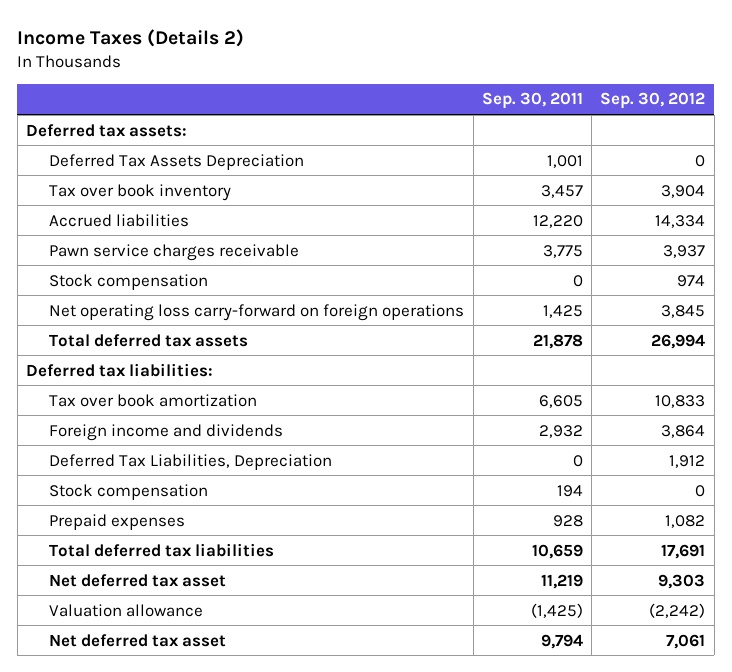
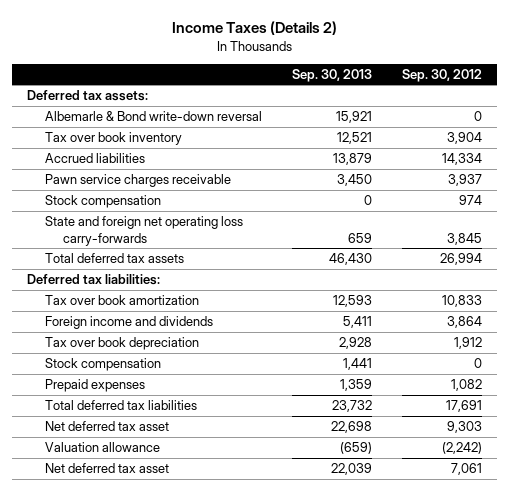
[481,92,583,110] Sep. 30, 2011 -> none
none -> [292,68,373,82] Sep. 30, 2013
[49,153,305,170] Deferred Tax Assets Depreciation -> none
none -> [44,111,262,122] Albemarle & Bond write-down reversal
[49,303,465,321] Net operating loss carry-forward on foreign operations -> [44,216,243,246] State and foreign net operating loss carry-forwards
[49,453,333,470] Deferred Tax Liabilities, Depreciation -> [44,337,199,351] Tax over book depreciation

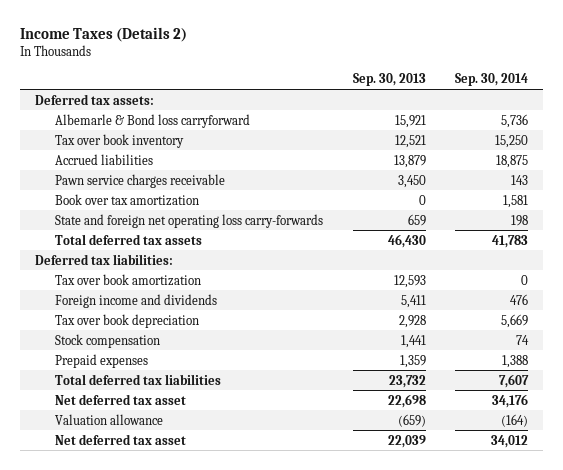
[402,68,483,82] Sep. 30, 2012 -> none
none -> [455,73,529,87] Sep. 30, 2014
[44,111,262,122] Albemarle & Bond write-down reversal -> [54,113,250,128] Albemarle & Bond loss carryforward
[44,195,161,209] Stock compensation -> none
none -> [54,193,199,206] Book over tax amortization

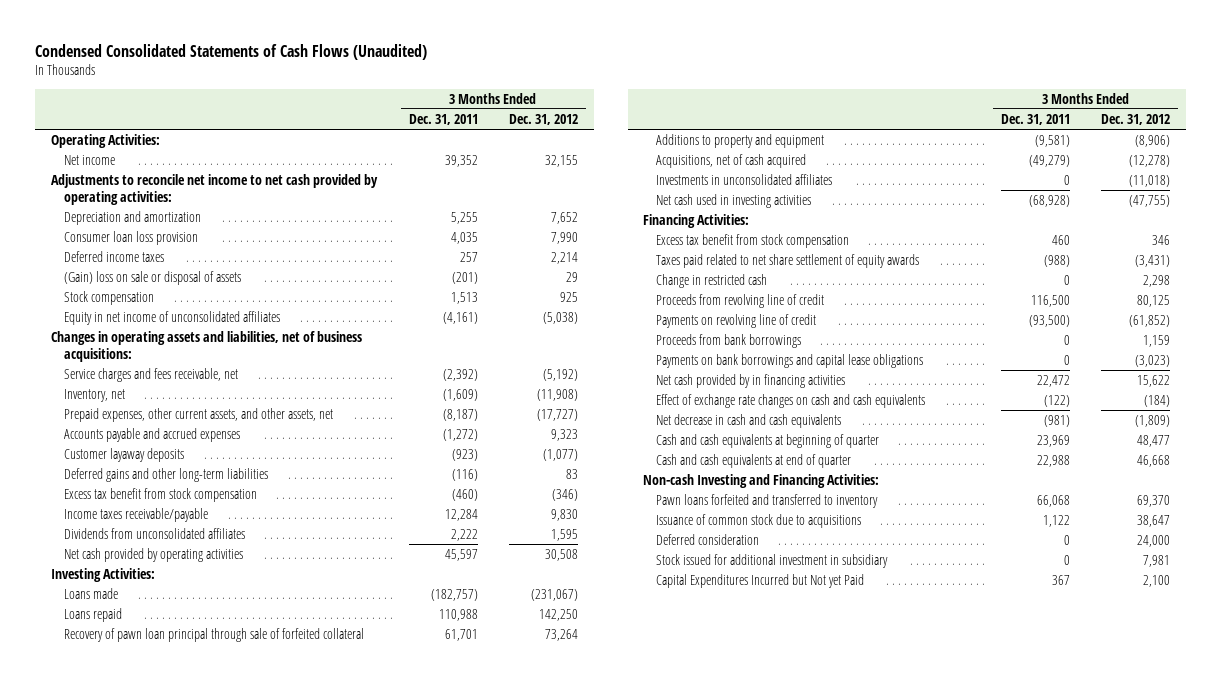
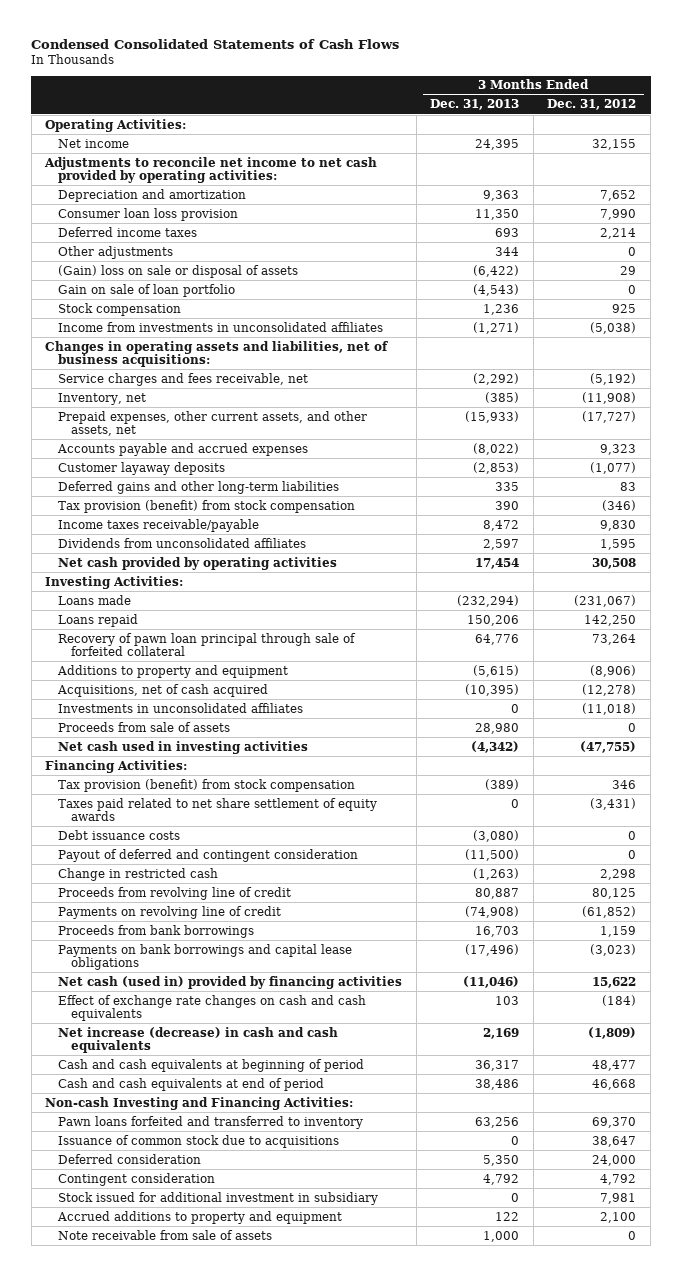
[35,43,428,60] Condensed Consolidated Statements of Cash Flows (Unaudited) -> [31,38,400,49] Condensed Consolidated Statements of Cash Flows
[408,113,478,125] Dec. 31, 2011 -> none
none -> [430,99,520,111] Dec. 31, 2013
none -> [57,245,173,259] Other adjustments
none -> [57,283,235,297] Gain on sale of loan portfolio
[64,311,281,326] Equity in net income of unconsolidated affiliates -> [57,321,383,332] Income from investments in unconsolidated affiliates
[64,488,258,503] Excess tax benefit from stock compensation -> [57,499,355,513] Tax provision (benefit) from stock compensation
none -> [57,721,230,732] Proceeds from sale of assets
[656,234,850,249] Excess tax benefit from stock compensation -> [57,778,355,792] Tax provision (benefit) from stock compensation
none -> [57,829,180,840] Debt issuance costs
none -> [57,848,358,862] Payout of deferred and contingent consideration
[656,374,846,389] Net cash provided by in financing activities -> [57,975,402,989] Net cash (used in) provided by financing activities
[656,414,842,429] Net decrease in cash and cash equivalents -> [57,1026,338,1054] Net increase (decrease) in cash and cash equivalents
[656,434,880,449] Cash and cash equivalents at beginning of quarter -> [57,1058,364,1072] Cash and cash equivalents at beginning of period
[656,454,852,469] Cash and cash equivalents at end of quarter -> [57,1077,324,1091] Cash and cash equivalents at end of period
none -> [57,1172,215,1186] Contingent consideration
[656,574,865,589] Capital Expenditures Incurred but Not yet Paid -> [56,1210,342,1224] Accrued additions to property and equipment
none -> [57,1229,272,1240] Note receivable from sale of assets

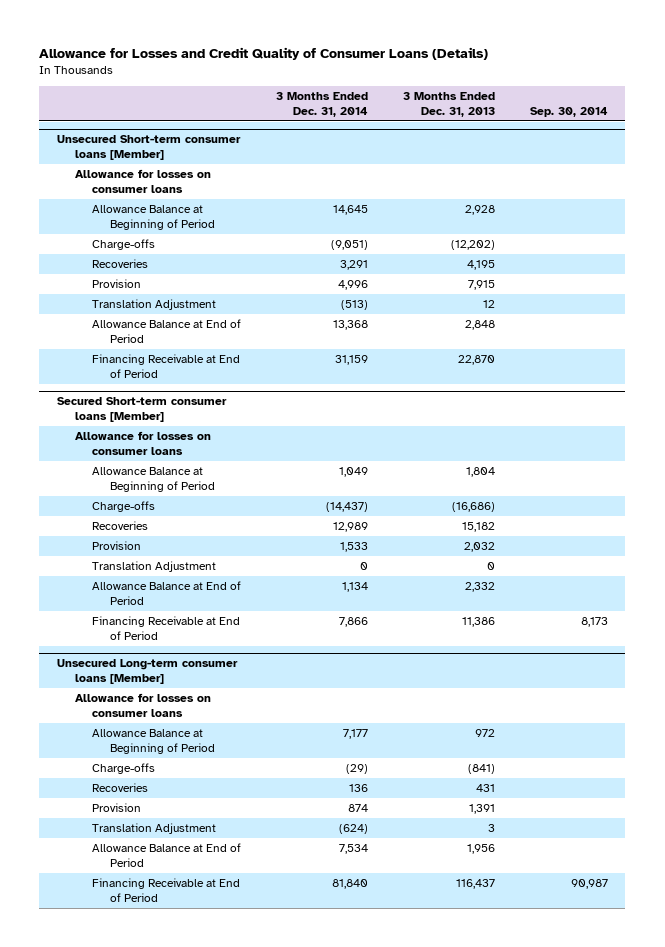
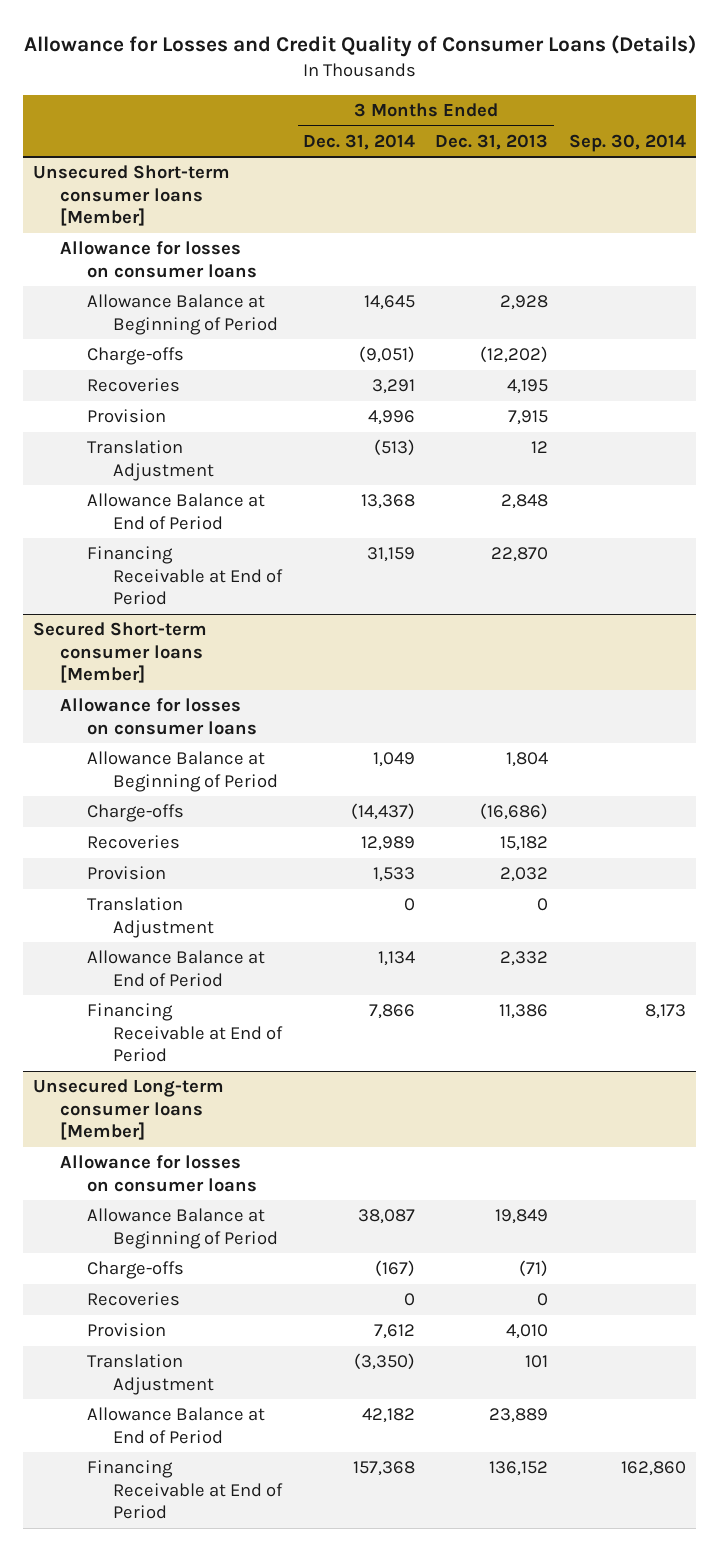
[342,728,368,739] 7,177 -> [357,1209,415,1225] 38,087
[474,728,495,737] 972 -> [495,1209,549,1225] 19,849
[345,763,368,774] (29) -> [374,1260,415,1278] (167)
[467,763,495,774] (841) -> [519,1260,549,1278] (71)
[348,783,368,792] 136 -> [403,1293,415,1307] 0
[475,783,495,792] 431 -> [537,1293,549,1307] 0
[347,803,368,812] 874 -> [373,1324,415,1340] 7,612
[468,803,495,814] 1,391 -> [506,1324,549,1340] 4,010
[338,823,368,834] (624) -> [353,1353,415,1371] (3,350)
[487,823,495,832] 3 -> [525,1355,549,1369] 101
[338,843,368,854] 7,534 -> [361,1408,415,1424] 42,182
[466,843,495,854] 1,956 -> [489,1408,549,1424] 23,889
[331,878,368,889] 81,840 -> [352,1461,415,1477] 157,368
[455,878,495,889] 116,437 -> [489,1461,549,1477] 136,152
[570,878,608,889] 90,987 -> [621,1461,687,1477] 162,860

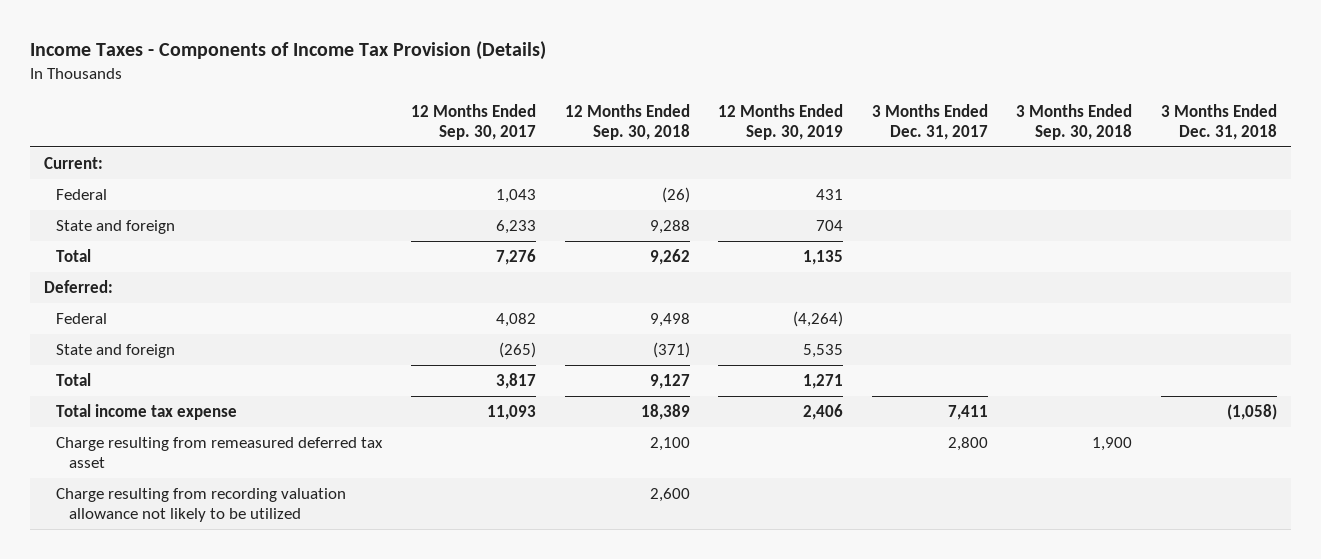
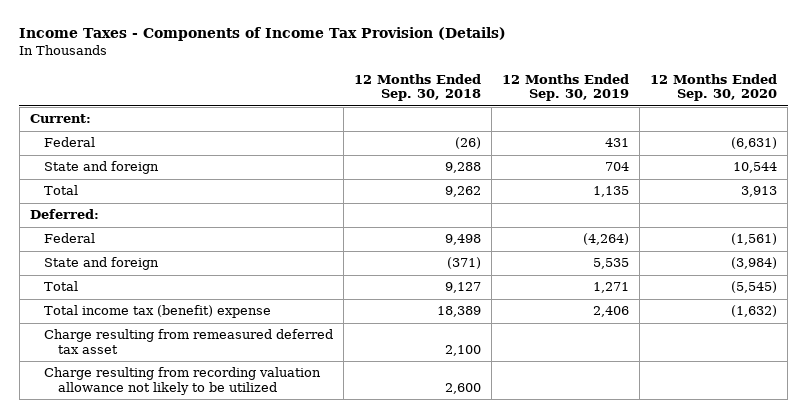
[410,103,536,140] 12 Months Ended Sep. 30, 2017 -> none
[871,103,988,140] 3 Months Ended Dec. 31, 2017 -> none
[1016,103,1133,140] 3 Months Ended Sep. 30, 2018 -> none
[1160,103,1277,140] 3 Months Ended Dec. 31, 2018 -> none
none -> [650,73,778,102] 12 Months Ended Sep. 30, 2020
[56,404,238,421] Total income tax expense -> [43,305,271,319] Total income tax (benefit) expense

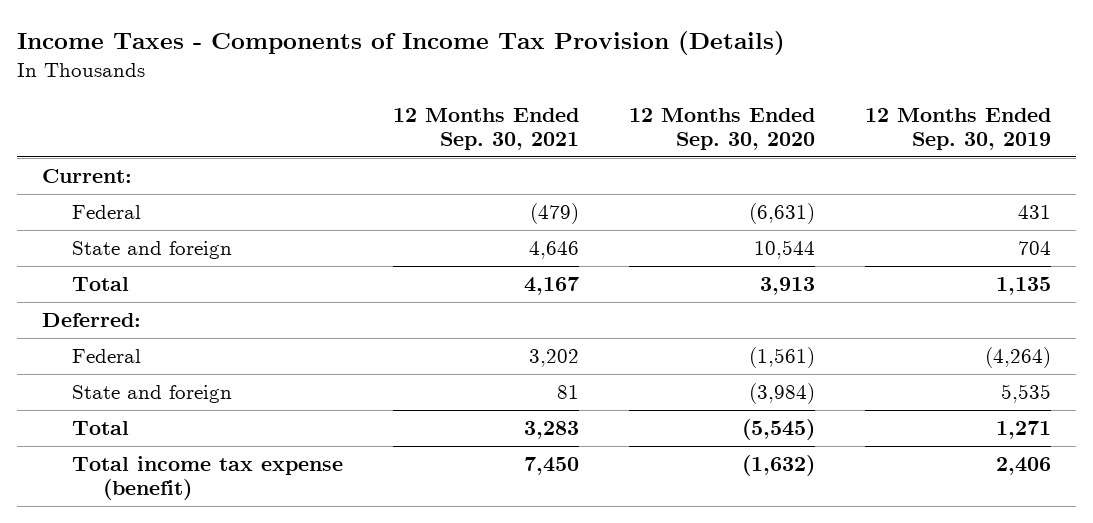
[353,73,481,102] 12 Months Ended Sep. 30, 2018 -> none
none -> [393,108,580,151] 12 Months Ended Sep. 30, 2021
[43,329,333,354] Charge resulting from remeasured deferred tax asset -> none
[43,367,321,395] Charge resulting from recording valuation allowance not likely to be utilized -> none
[43,305,271,319] Total income tax (benefit) expense -> [72,455,344,501] Total income tax expense (benefit)

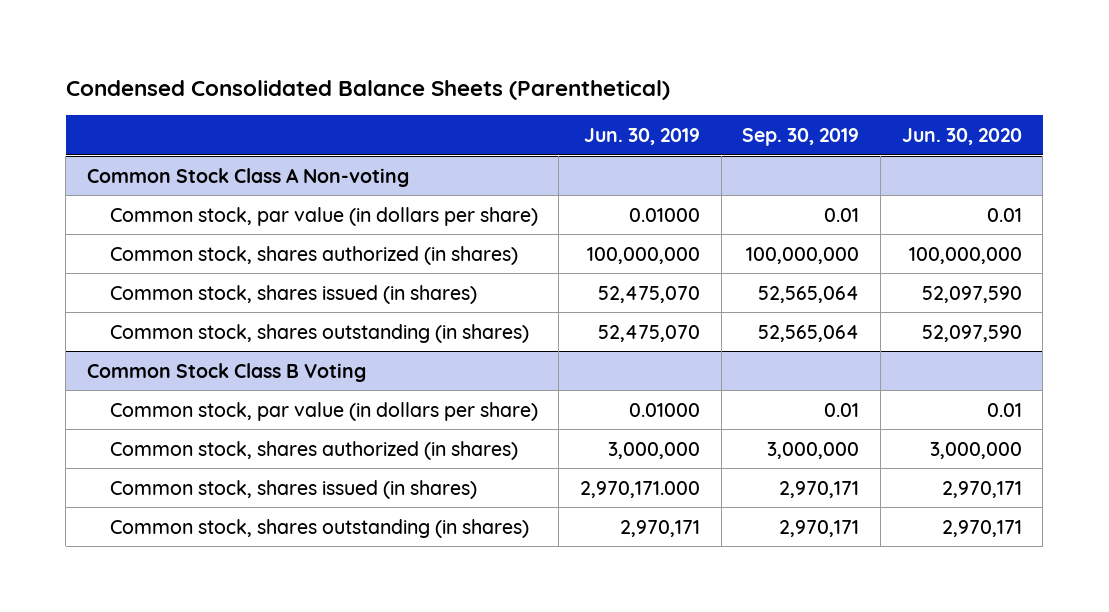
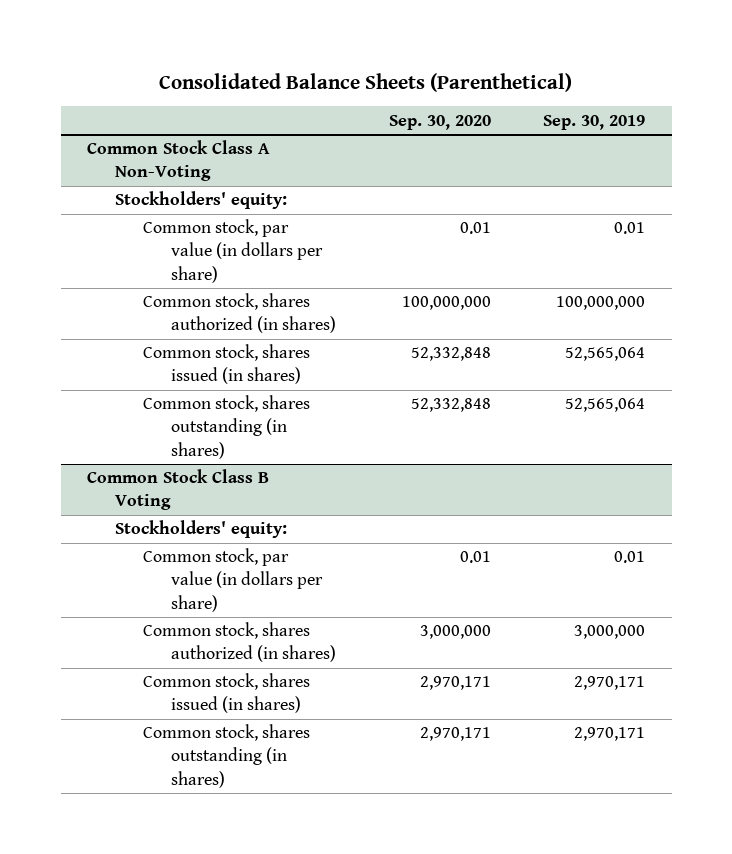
[65,80,670,101] Condensed Consolidated Balance Sheets (Parenthetical) -> [159,72,573,92] Consolidated Balance Sheets (Parenthetical)
[584,128,701,146] Jun. 30, 2019 -> none
[901,128,1022,146] Jun. 30, 2020 -> none
none -> [388,114,491,130] Sep. 30, 2020
[87,167,410,187] Common Stock Class A Non-voting -> [87,140,271,182] Common Stock Class A Non-Voting
none -> [114,191,287,210] Stockholders' equity:
none -> [114,520,287,539] Stockholders' equity:

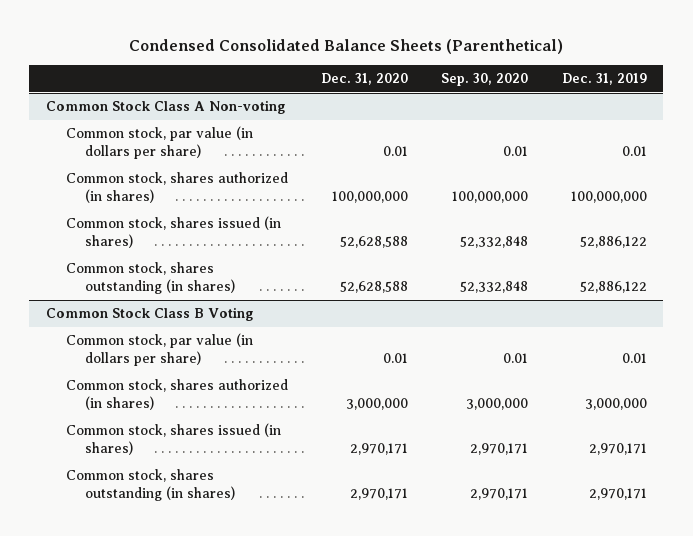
[159,72,573,92] Consolidated Balance Sheets (Parenthetical) -> [129,38,564,54] Condensed Consolidated Balance Sheets (Parenthetical)
[543,114,646,130] Sep. 30, 2019 -> none
none -> [321,72,409,85] Dec. 31, 2020
none -> [561,72,647,85] Dec. 31, 2019
[114,191,287,210] Stockholders' equity: -> none
[87,140,271,182] Common Stock Class A Non-Voting -> [46,100,286,115] Common Stock Class A Non-voting
[114,520,287,539] Stockholders' equity: -> none

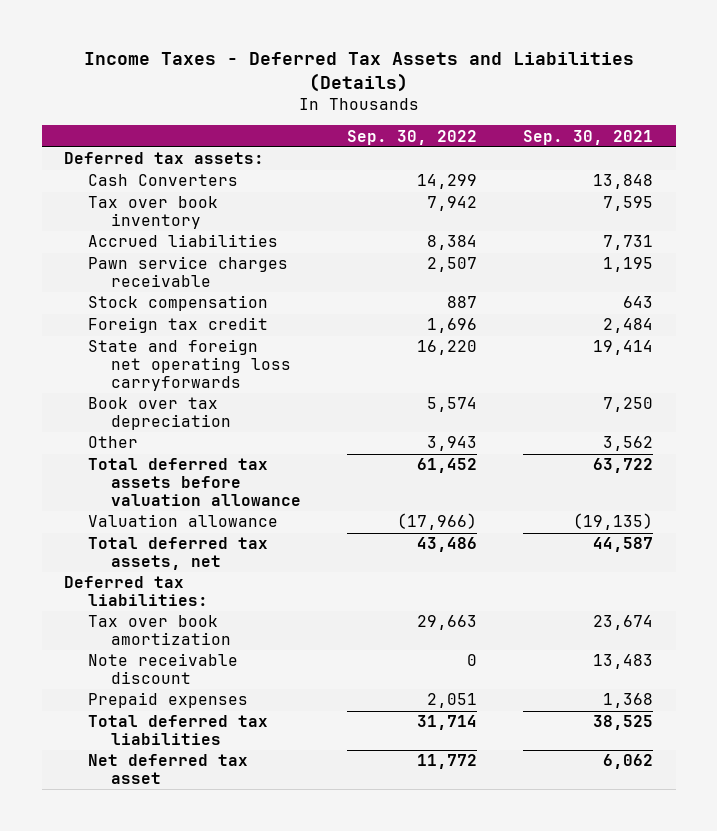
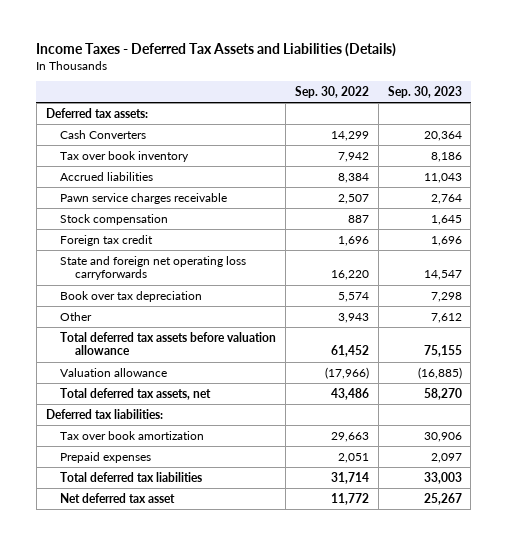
[522,129,653,145] Sep. 30, 2021 -> none
none -> [387,85,462,98] Sep. 30, 2023
[87,653,238,685] Note receivable discount -> none

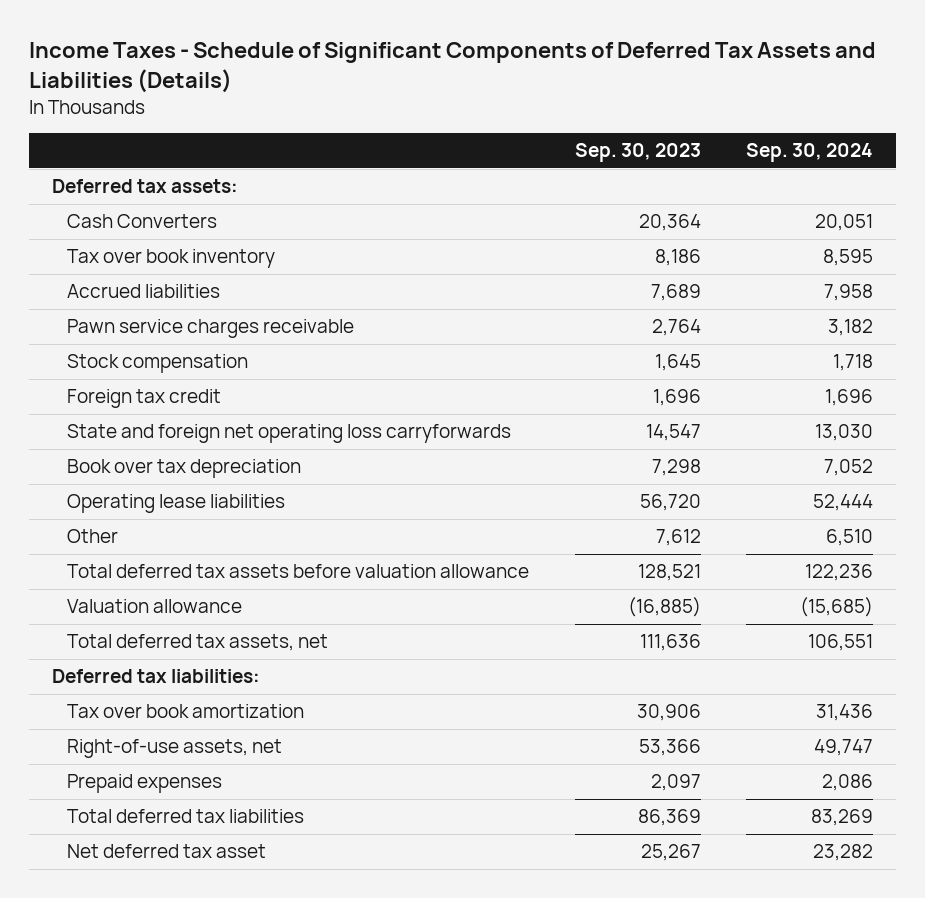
[36,43,397,58] Income Taxes - Deferred Tax Assets and Liabilities (Details) -> [28,42,876,94] Income Taxes - Schedule of Significant Components of Deferred Tax Assets and Liabilities (Details)
[294,85,369,98] Sep. 30, 2022 -> none
none -> [746,143,874,163] Sep. 30, 2024
[423,172,462,183] 11,043 -> [650,284,701,302] 7,689
none -> [67,494,286,514] Operating lease liabilities
[423,345,462,358] 75,155 -> [637,564,701,582] 128,521
[423,387,462,400] 58,270 -> [639,634,701,652] 111,636
none -> [67,739,283,759] Right-of-use assets, net
[423,471,462,484] 33,003 -> [637,809,701,827] 86,369

